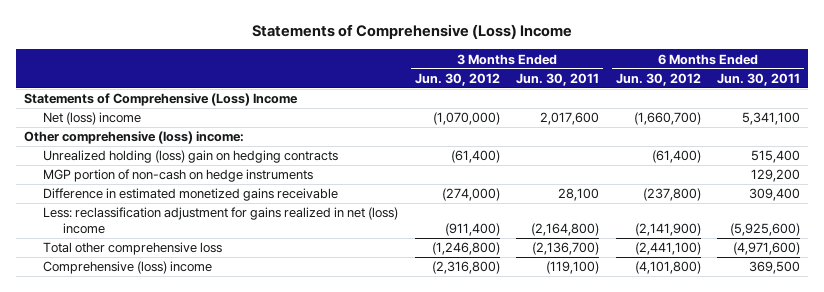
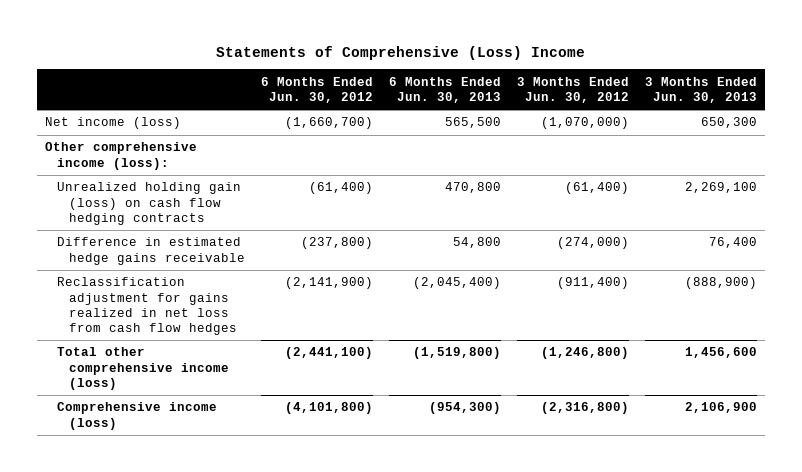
[516,72,600,86] Jun. 30, 2011 -> none
[717,72,801,86] Jun. 30, 2011 -> none
none -> [388,76,501,103] 6 Months Ended Jun. 30, 2013
none -> [644,76,757,103] 3 Months Ended Jun. 30, 2013
[24,93,299,107] Statements of Comprehensive (Loss) Income -> none
[43,169,314,183] MGP portion of non-cash on hedge instruments -> none
[43,112,142,126] Net (loss) income -> [45,117,182,130] Net income (loss)
[24,131,245,145] Other comprehensive (loss) income: -> [45,142,198,170] Other comprehensive income (loss):
[43,150,339,164] Unrealized holding (loss) gain on hedging contracts -> [57,182,242,226] Unrealized holding gain (loss) on cash flow hedging contracts
[43,188,339,202] Difference in estimated monetized gains receivable -> [57,237,246,265] Difference in estimated hedge gains receivable
[43,207,399,234] Less: reclassification adjustment for gains realized in net (loss) income -> [57,277,238,336] Reclassification adjustment for gains realized in net loss from cash flow hedges
[43,242,223,256] Total other comprehensive loss -> [57,347,230,391] Total other comprehensive income (loss)
[43,261,213,275] Comprehensive (loss) income -> [57,402,218,430] Comprehensive income (loss)

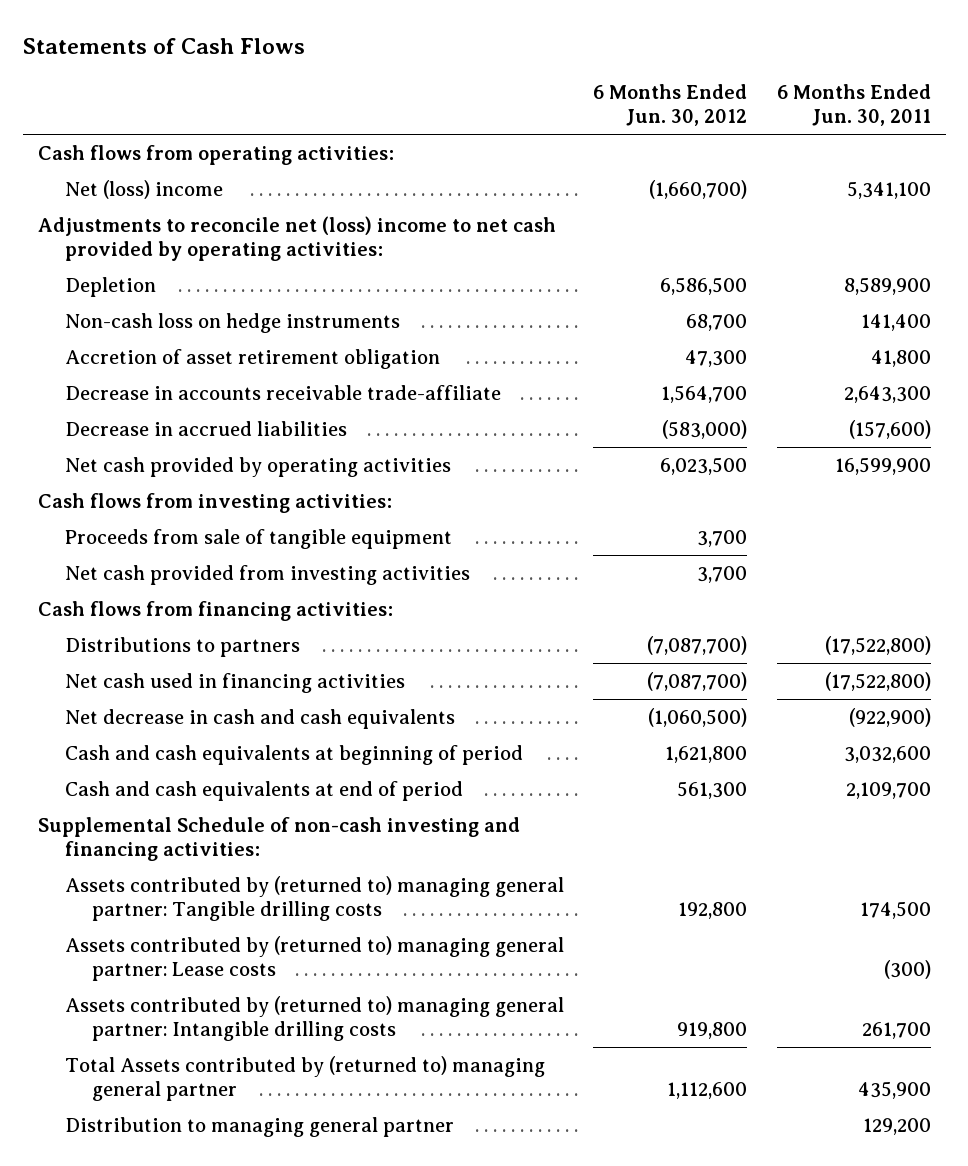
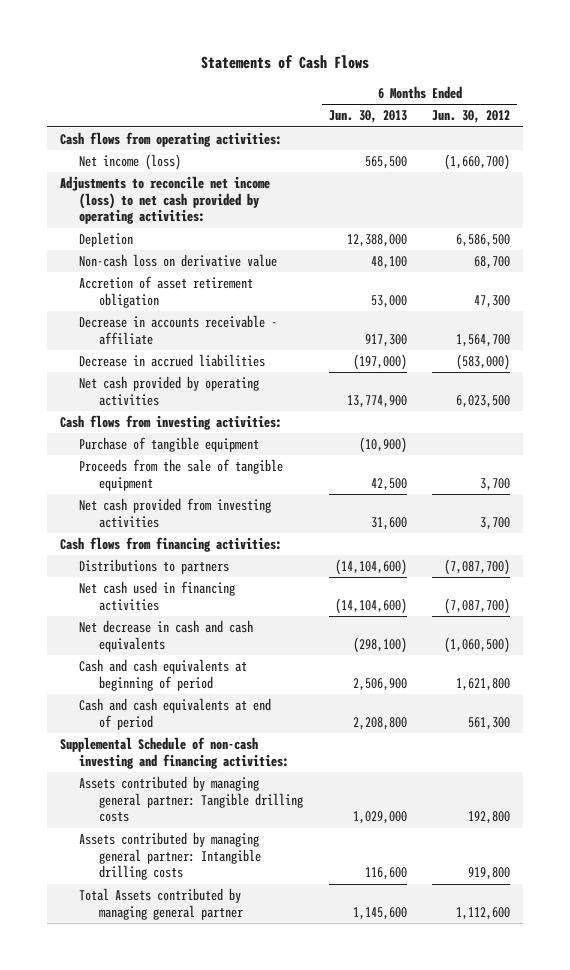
[776,83,931,127] 6 Months Ended Jun. 30, 2011 -> none
none -> [328,110,407,124] Jun. 30, 2013
[64,179,223,199] Net (loss) income -> [79,153,182,170] Net income (loss)
[37,215,556,262] Adjustments to reconcile net (loss) income to net cash provided by operating activities: -> [59,175,270,225] Adjustments to reconcile net income (loss) to net cash provided by operating activities:
[64,312,400,333] Non-cash loss on hedge instruments -> [79,253,278,267] Non-cash loss on derivative value
[64,384,501,400] Decrease in accounts receivable trade-affiliate -> [79,314,278,345] Decrease in accounts receivable - affiliate
none -> [79,436,260,452] Purchase of tangible equipment
[64,528,452,549] Proceeds from sale of tangible equipment -> [79,458,284,491] Proceeds from the sale of tangible equipment
[64,935,564,982] Assets contributed by (returned to) managing general partner: Lease costs -> none
[64,1116,454,1137] Distribution to managing general partner -> none
[64,875,564,922] Assets contributed by (returned to) managing general partner: Tangible drilling costs -> [79,775,304,823] Assets contributed by managing general partner: Tangible drilling costs
[64,995,564,1042] Assets contributed by (returned to) managing general partner: Intangible drilling costs -> [79,831,262,881] Assets contributed by managing general partner: Intangible drilling costs
[64,1055,545,1102] Total Assets contributed by (returned to) managing general partner -> [79,887,244,920] Total Assets contributed by managing general partner

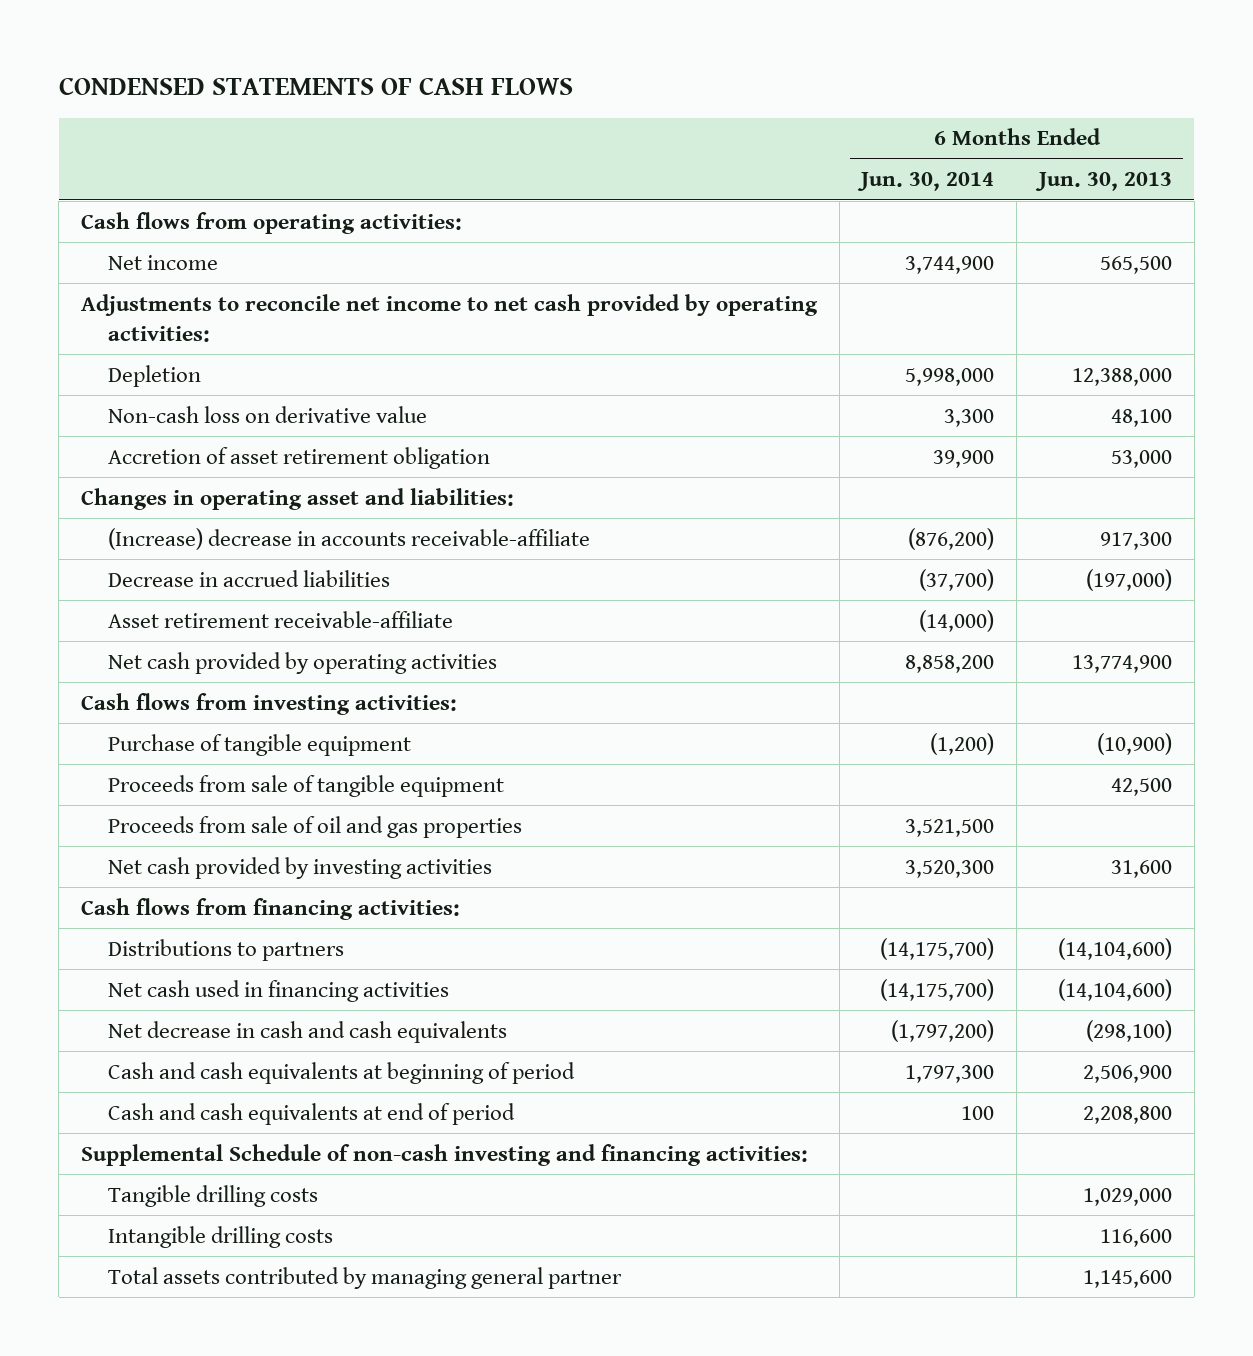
[200,55,369,70] Statements of Cash Flows -> [58,76,573,95] CONDENSED STATEMENTS OF CASH FLOWS
[432,110,511,124] Jun. 30, 2012 -> none
none -> [857,172,995,192] Jun. 30, 2014
[79,153,182,170] Net income (loss) -> [107,254,218,270] Net income
[59,175,270,225] Adjustments to reconcile net income (loss) to net cash provided by operating activities: -> [80,293,818,342] Adjustments to reconcile net income to net cash provided by operating activities:
none -> [80,487,514,510] Changes in operating asset and liabilities:
[79,314,278,345] Decrease in accounts receivable - affiliate -> [107,527,590,550] (Increase) decrease in accounts receivable-affiliate
none -> [107,610,453,628] Asset retirement receivable-affiliate
[79,458,284,491] Proceeds from the sale of tangible equipment -> [107,774,504,797] Proceeds from sale of tangible equipment
none -> [107,815,522,838] Proceeds from sale of oil and gas properties
[79,497,272,528] Net cash provided from investing activities -> [107,856,492,879] Net cash provided by investing activities
[79,775,304,823] Assets contributed by managing general partner: Tangible drilling costs -> [107,1184,318,1207] Tangible drilling costs
[79,831,262,881] Assets contributed by managing general partner: Intangible drilling costs -> [107,1225,333,1248] Intangible drilling costs
[79,887,244,920] Total Assets contributed by managing general partner -> [107,1266,622,1289] Total assets contributed by managing general partner

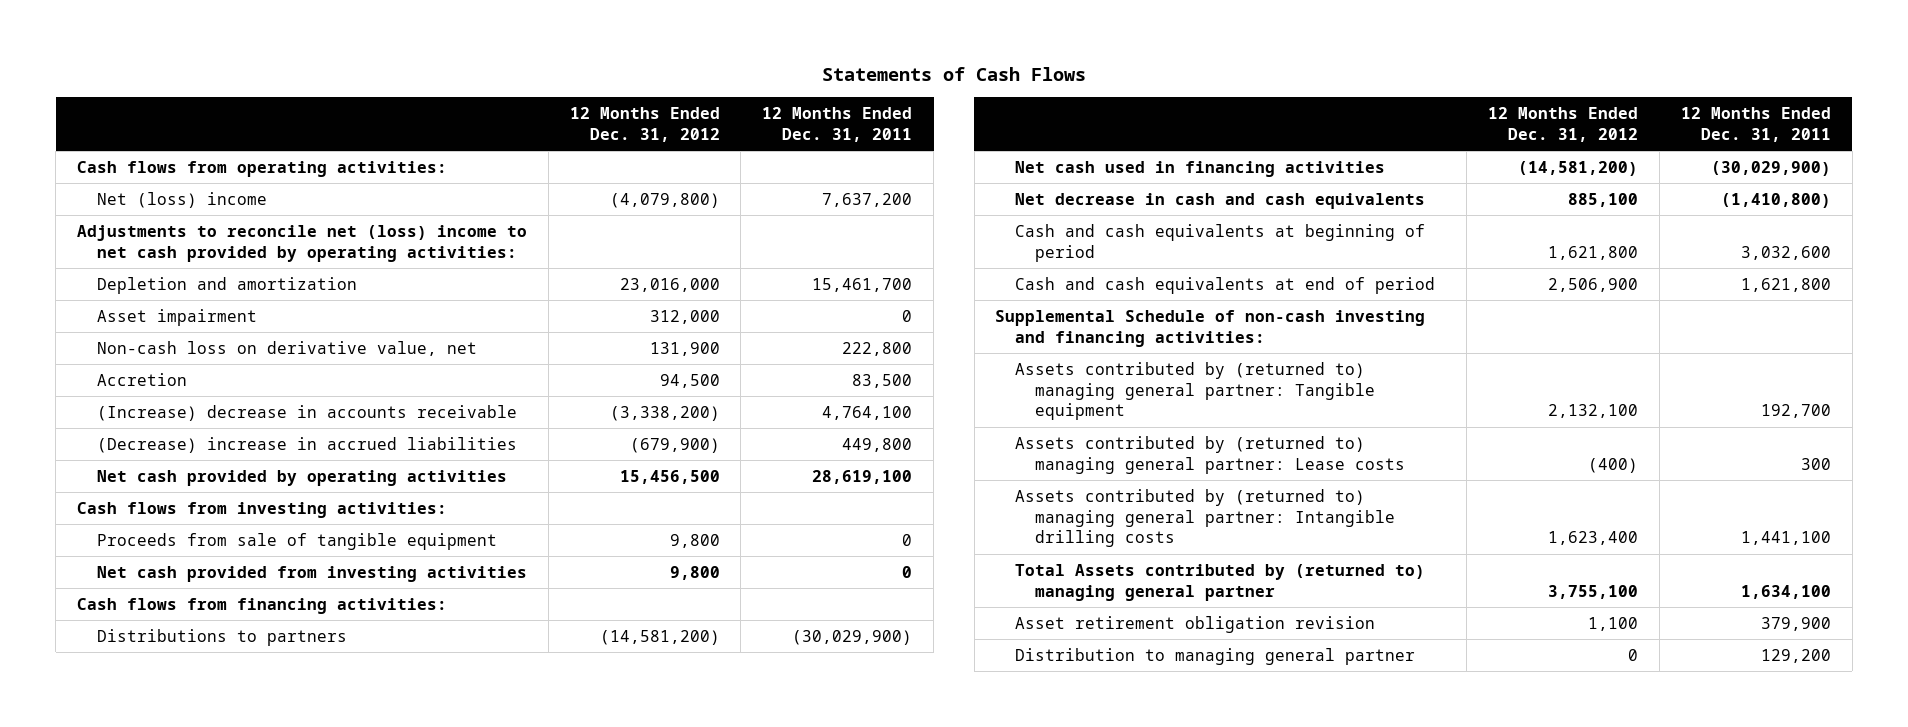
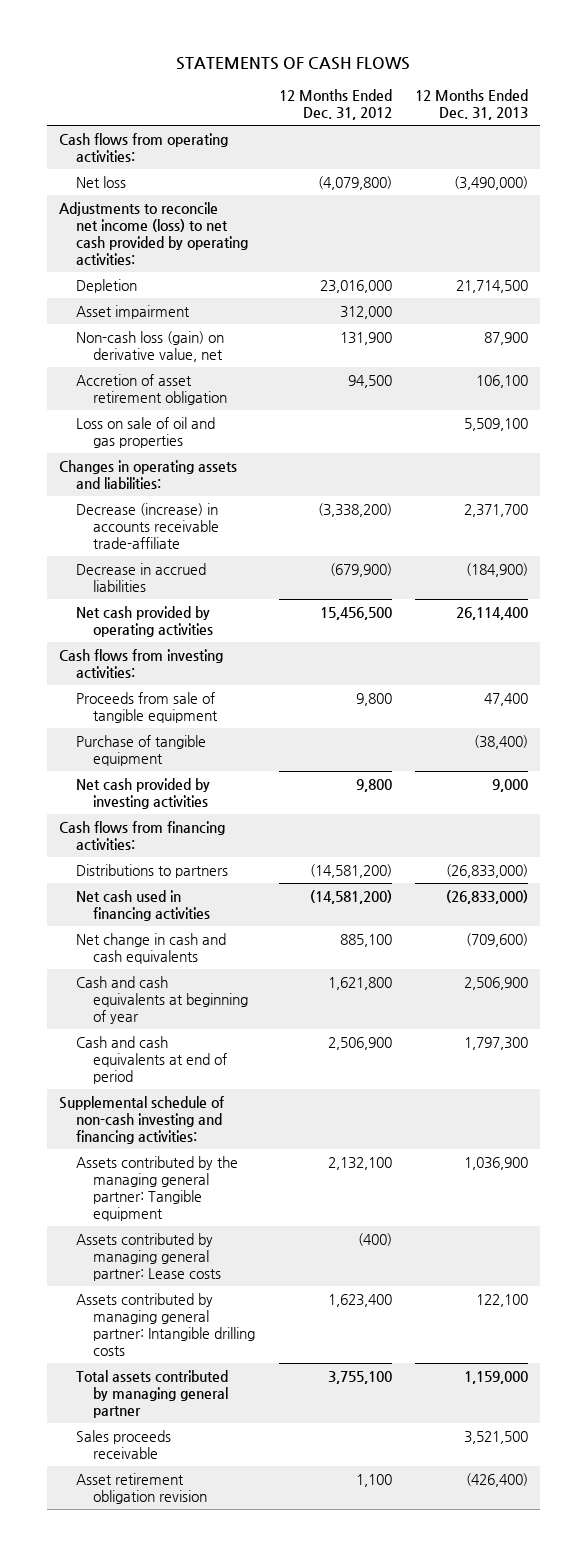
[821,66,1086,81] Statements of Cash Flows -> [176,57,411,71] STATEMENTS OF CASH FLOWS
[762,106,913,142] 12 Months Ended Dec. 31, 2011 -> none
none -> [414,89,528,120] 12 Months Ended Dec. 31, 2013
[96,192,267,209] Net (loss) income -> [75,175,126,188] Net loss
[76,225,527,262] Adjustments to reconcile net (loss) income to net cash provided by operating activities: -> [58,201,248,265] Adjustments to reconcile net income (loss) to net cash provided by operating activities:
[96,277,357,295] Depletion and amortization -> [75,278,137,293] Depletion
[96,341,477,357] Non-cash loss on derivative value, net -> [75,330,224,362] Non-cash loss (gain) on derivative value, net
[96,373,187,387] Accretion -> [75,373,228,405] Accretion of asset retirement obligation
none -> [75,416,215,448] Loss on sale of oil and gas properties
none -> [58,459,237,489] Changes in operating assets and liabilities:
[96,405,517,422] (Increase) decrease in accounts receivable -> [75,502,220,549] Decrease (increase) in accounts receivable trade-affiliate
[96,437,517,454] (Decrease) increase in accrued liabilities -> [75,562,206,592] Decrease in accrued liabilities
none -> [75,734,206,766] Purchase of tangible equipment
[96,566,527,583] Net cash provided from investing activities -> [75,777,210,809] Net cash provided by investing activities
[1015,193,1426,210] Net decrease in cash and cash equivalents -> [75,932,226,964] Net change in cash and cash equivalents
[1015,224,1426,262] Cash and cash equivalents at beginning of period -> [75,975,249,1024] Cash and cash equivalents at beginning of year
[995,310,1426,347] Supplemental Schedule of non-cash investing and financing activities: -> [58,1095,224,1144] Supplemental schedule of non-cash investing and financing activities:
[1015,362,1375,421] Assets contributed by (returned to) managing general partner: Tangible equipment -> [75,1155,238,1221] Assets contributed by the managing general partner: Tangible equipment
[1015,436,1405,474] Assets contributed by (returned to) managing general partner: Lease costs -> [75,1232,222,1281] Assets contributed by managing general partner: Lease costs
[1015,489,1395,548] Assets contributed by (returned to) managing general partner: Intangible drilling costs -> [75,1292,256,1356] Assets contributed by managing general partner: Intangible drilling costs
[1015,564,1426,601] Total Assets contributed by (returned to) managing general partner -> [75,1369,229,1418] Total assets contributed by managing general partner
none -> [75,1429,171,1459] Sales proceeds receivable
[1015,648,1416,666] Distribution to managing general partner -> none

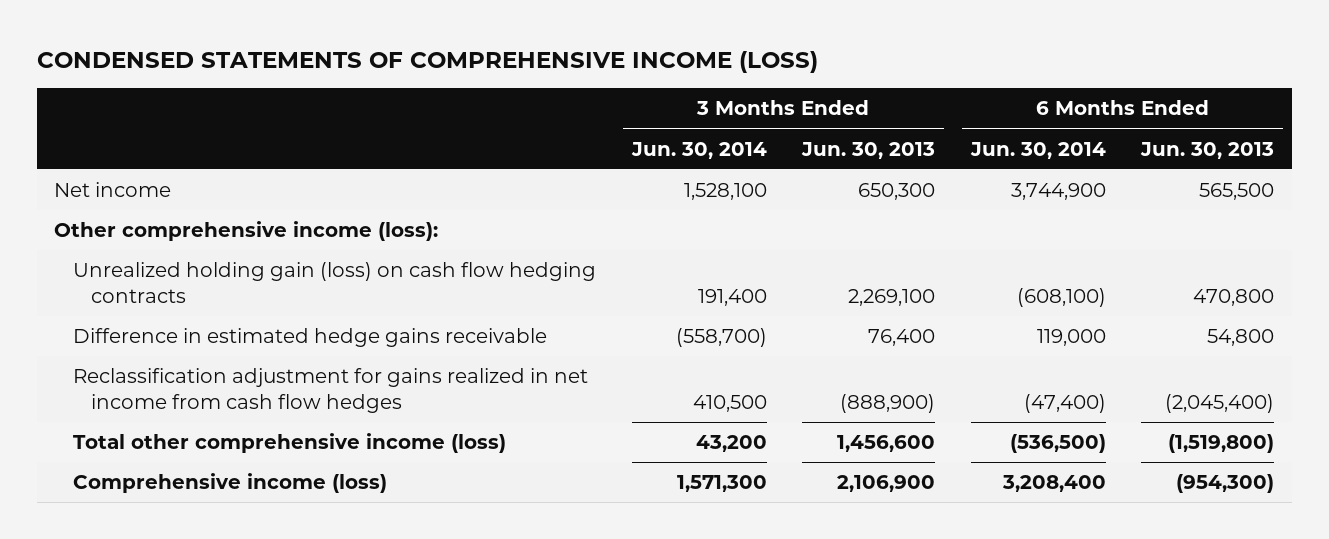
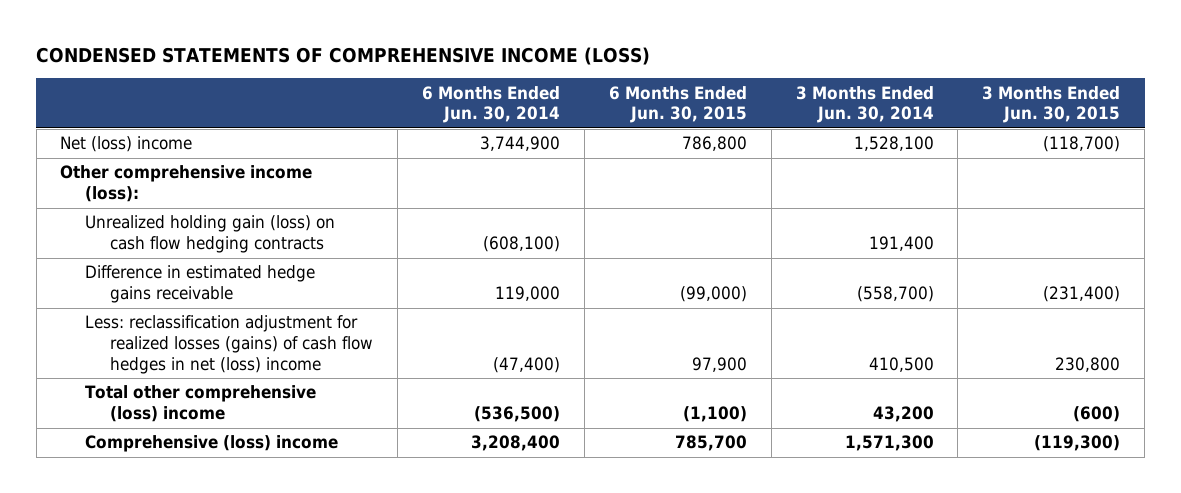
[801,141,936,159] Jun. 30, 2013 -> none
[1140,141,1275,159] Jun. 30, 2013 -> none
none -> [608,85,747,124] 6 Months Ended Jun. 30, 2015
none -> [982,85,1121,124] 3 Months Ended Jun. 30, 2015
[54,182,172,198] Net income -> [60,136,193,153] Net (loss) income
[72,368,588,413] Reclassification adjustment for gains realized in net income from cash flow hedges -> [85,315,374,374] Less: reclassification adjustment for realized losses (gains) of cash flow hedges in net (loss) income
[72,433,506,454] Total other comprehensive income (loss) -> [85,385,317,423] Total other comprehensive (loss) income
[72,473,387,494] Comprehensive income (loss) -> [85,435,339,453] Comprehensive (loss) income

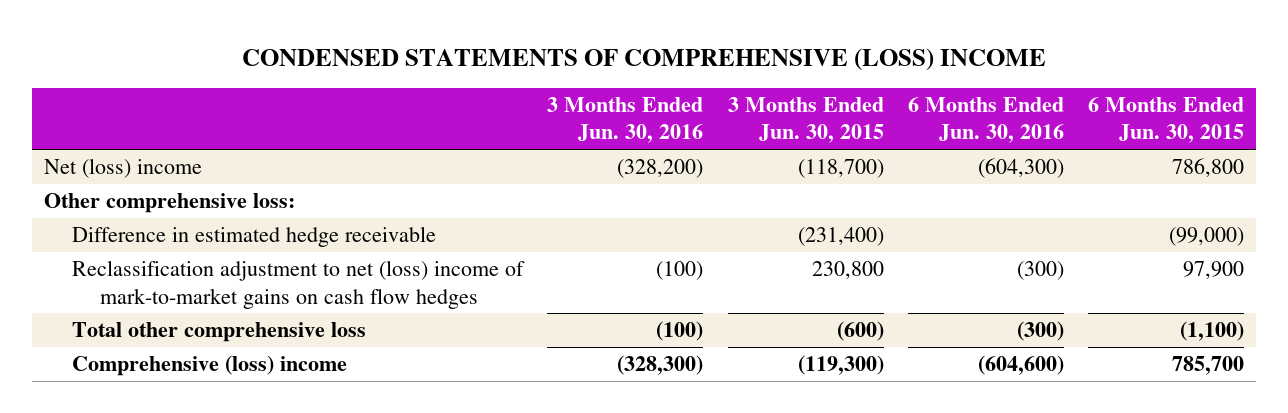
[36,46,651,65] CONDENSED STATEMENTS OF COMPREHENSIVE INCOME (LOSS) -> [241,47,1046,71] CONDENSED STATEMENTS OF COMPREHENSIVE (LOSS) INCOME
[422,85,561,124] 6 Months Ended Jun. 30, 2014 -> none
[795,85,934,124] 3 Months Ended Jun. 30, 2014 -> none
none -> [547,96,704,144] 3 Months Ended Jun. 30, 2016
none -> [907,96,1064,144] 6 Months Ended Jun. 30, 2016
[85,215,336,254] Unrealized holding gain (loss) on cash flow hedging contracts -> none
[60,165,313,203] Other comprehensive income (loss): -> [43,193,295,214] Other comprehensive loss:
[85,265,316,304] Difference in estimated hedge gains receivable -> [72,226,437,248] Difference in estimated hedge receivable
[85,315,374,374] Less: reclassification adjustment for realized losses (gains) of cash flow hedges in net (loss) income -> [72,260,526,309] Reclassification adjustment to net (loss) income of mark-to-market gains on cash flow hedges
[85,385,317,423] Total other comprehensive (loss) income -> [72,322,367,343] Total other comprehensive loss

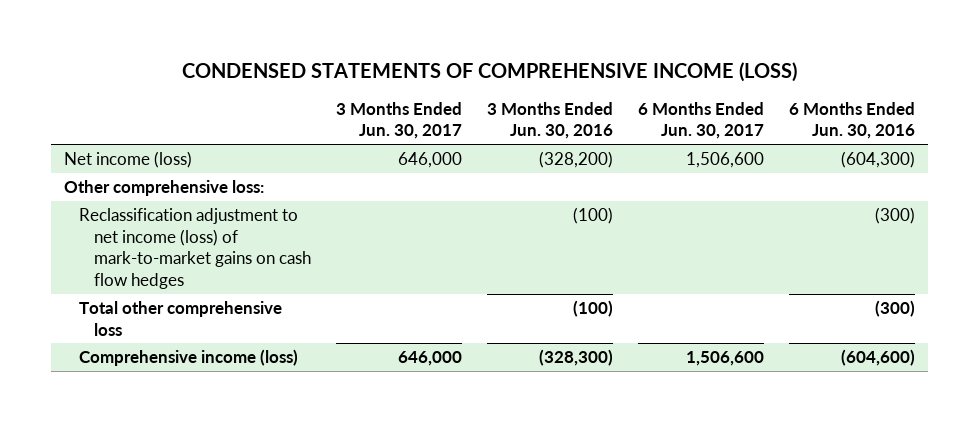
[241,47,1046,71] CONDENSED STATEMENTS OF COMPREHENSIVE (LOSS) INCOME -> [181,61,797,82] CONDENSED STATEMENTS OF COMPREHENSIVE INCOME (LOSS)
[727,96,884,144] 3 Months Ended Jun. 30, 2015 -> none
[1088,96,1245,144] 6 Months Ended Jun. 30, 2015 -> none
none -> [336,101,463,140] 3 Months Ended Jun. 30, 2017
none -> [638,101,765,140] 6 Months Ended Jun. 30, 2017
[43,158,202,179] Net (loss) income -> [63,150,192,168] Net income (loss)
[72,226,437,248] Difference in estimated hedge receivable -> none
[72,260,526,309] Reclassification adjustment to net (loss) income of mark-to-market gains on cash flow hedges -> [79,207,312,290] Reclassification adjustment to net income (loss) of mark-to-market gains on cash flow hedges
[72,355,348,377] Comprehensive (loss) income -> [79,348,299,366] Comprehensive income (loss)

